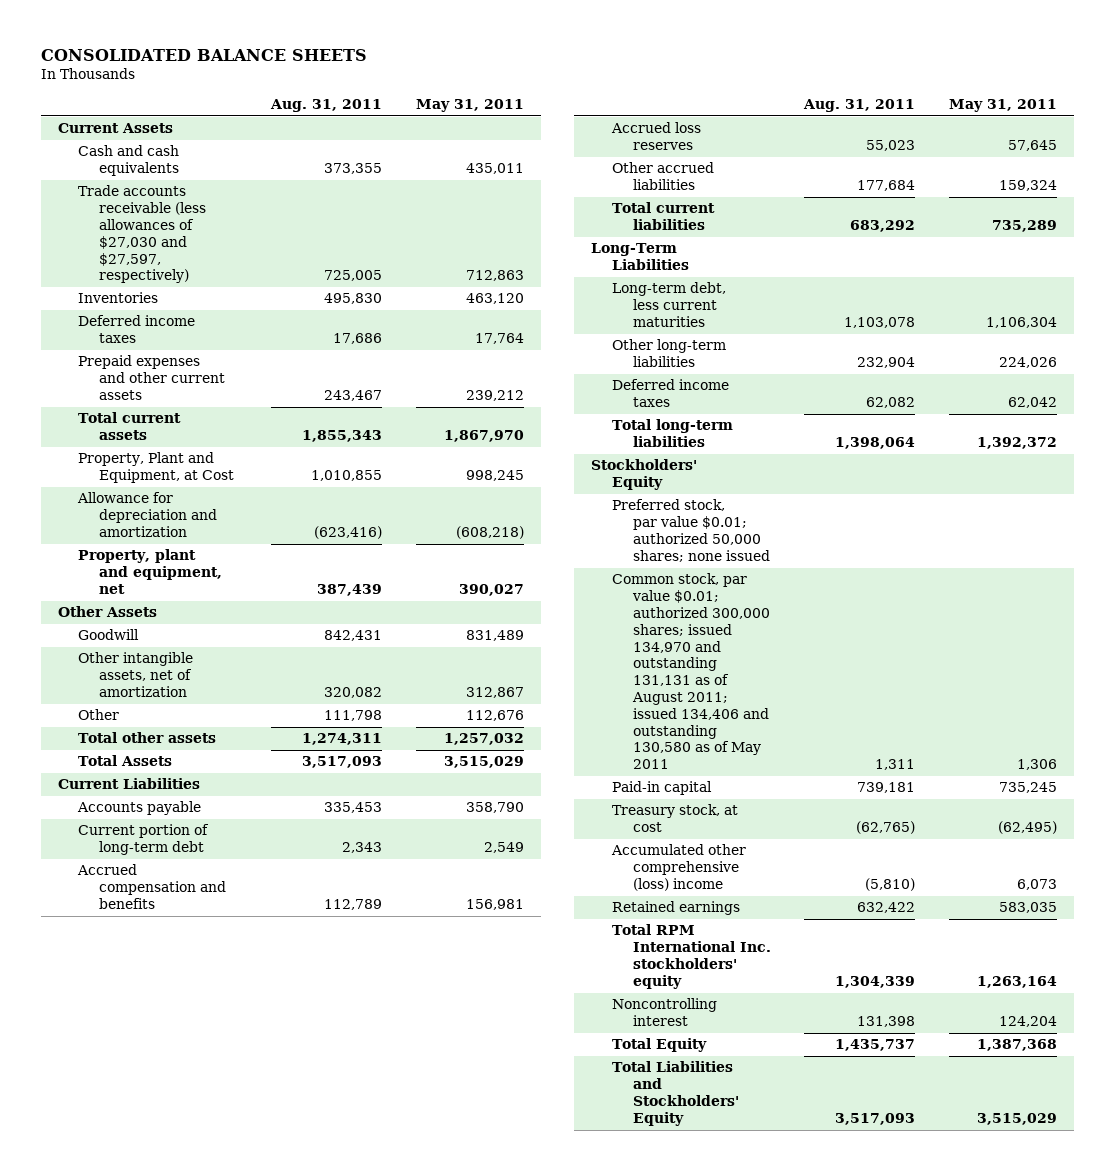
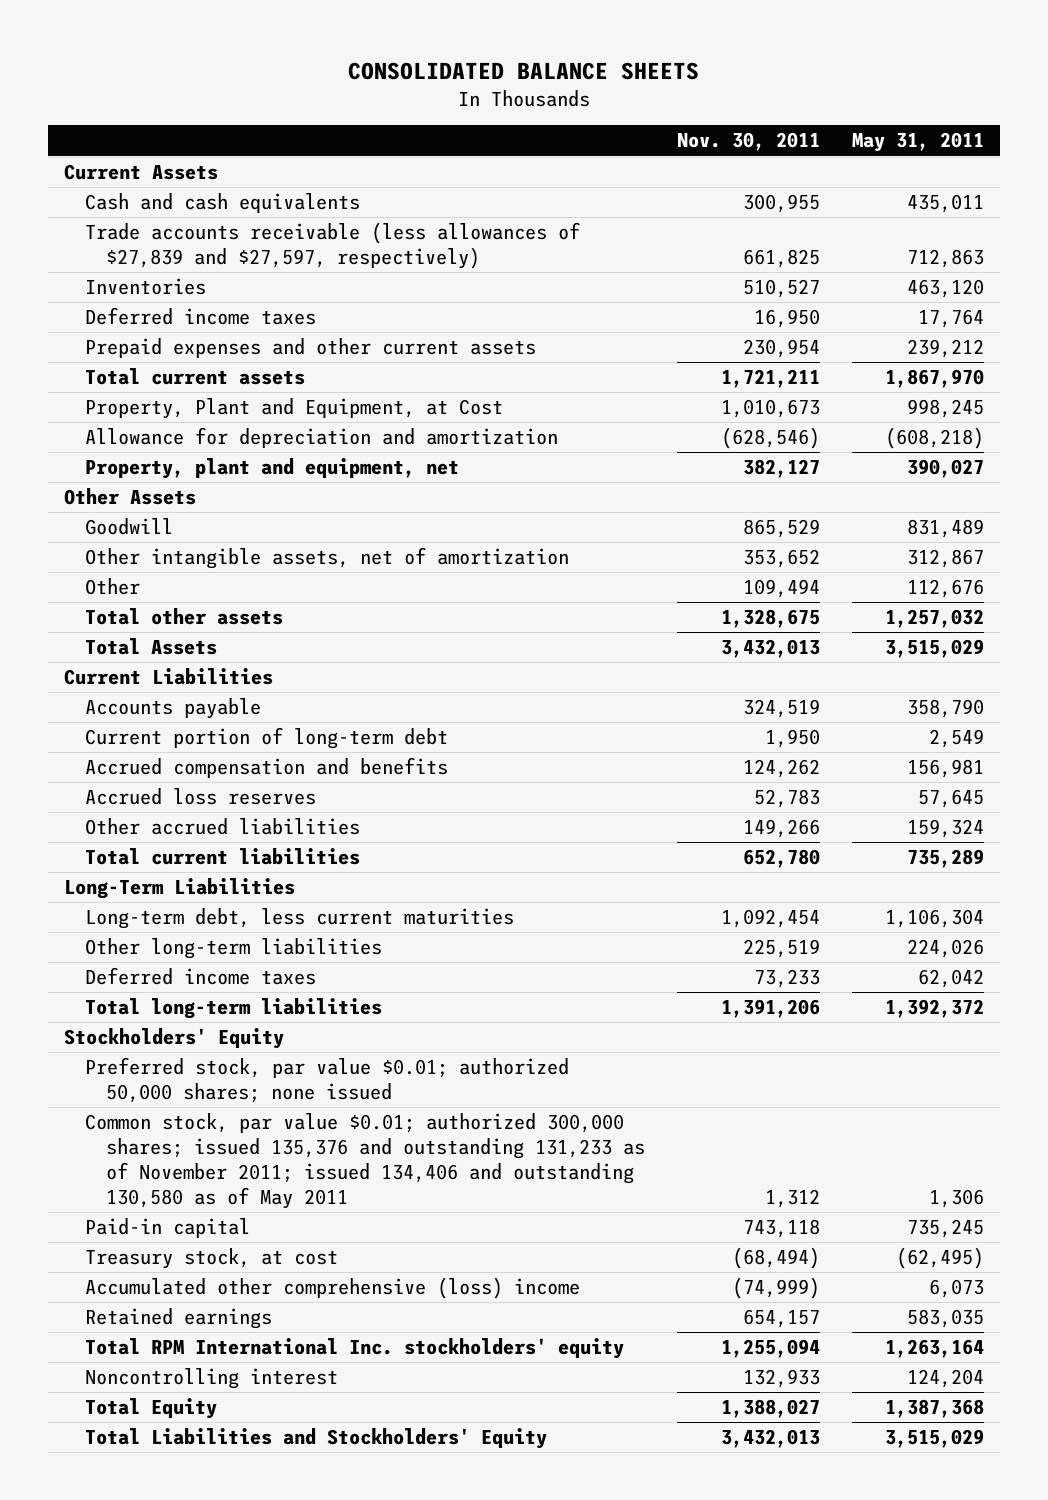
[270,99,383,113] Aug. 31, 2011 -> none
none -> [677,132,821,152] Nov. 30, 2011
[78,185,207,284] Trade accounts receivable (less allowances of $27,030 and $27,597, respectively) -> [85,222,581,269] Trade accounts receivable (less allowances of $27,839 and $27,597, respectively)
[611,573,770,770] Common stock, par value $0.01; authorized 300,000 shares; issued 134,970 and outstanding 131,131 as of August 2011; issued 134,406 and outstanding 130,580 as of May 2011 -> [85,1113,646,1209] Common stock, par value $0.01; authorized 300,000 shares; issued 135,376 and outstanding 131,233 as of November 2011; issued 134,406 and outstanding 130,580 as of May 2011

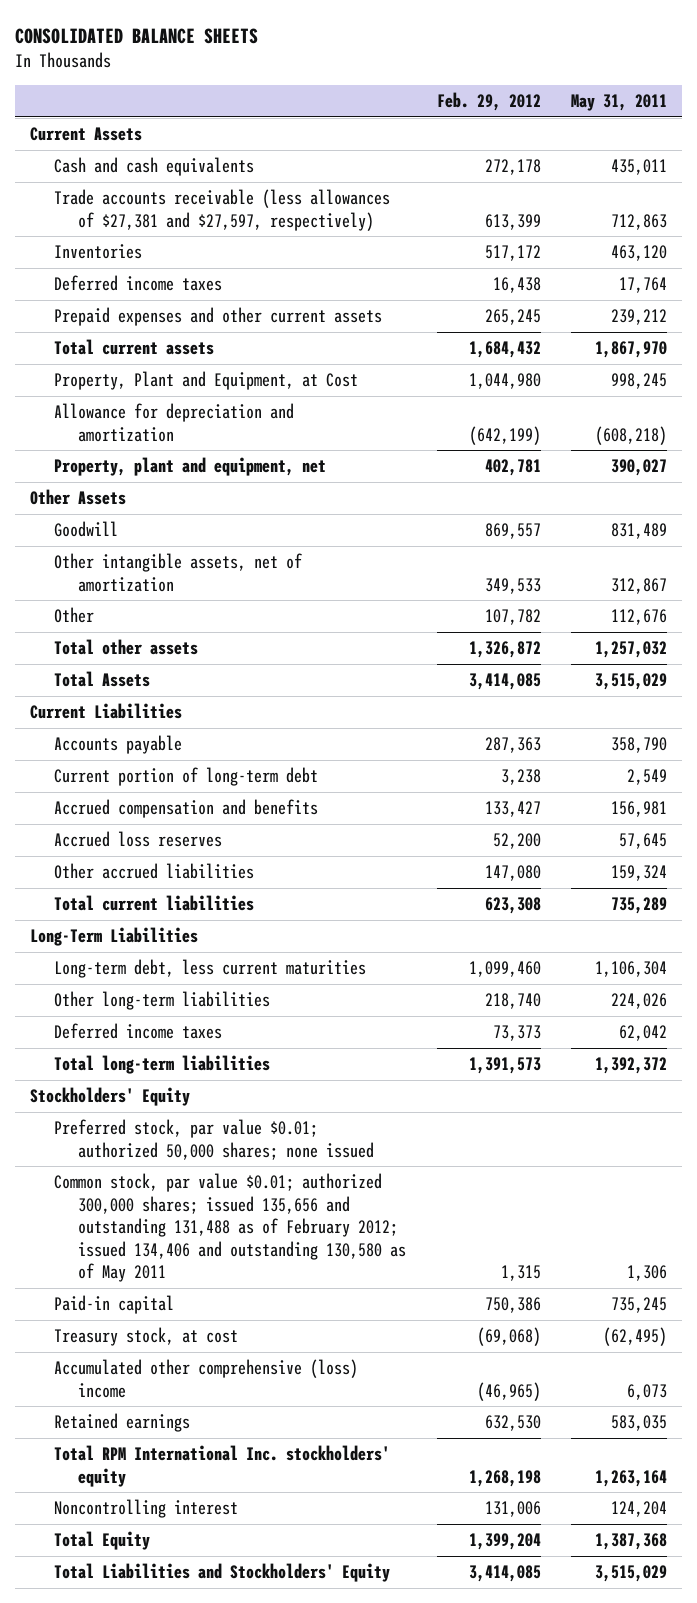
[677,132,821,152] Nov. 30, 2011 -> none
none -> [436,91,541,111] Feb. 29, 2012
[85,222,581,269] Trade accounts receivable (less allowances of $27,839 and $27,597, respectively) -> [54,189,391,231] Trade accounts receivable (less allowances of $27,381 and $27,597, respectively)
[85,1113,646,1209] Common stock, par value $0.01; authorized 300,000 shares; issued 135,376 and outstanding 131,233 as of November 2011; issued 134,406 and outstanding 130,580 as of May 2011 -> [54,1173,407,1283] Common stock, par value $0.01; authorized 300,000 shares; issued 135,656 and outstanding 131,488 as of February 2012; issued 134,406 and outstanding 130,580 as of May 2011

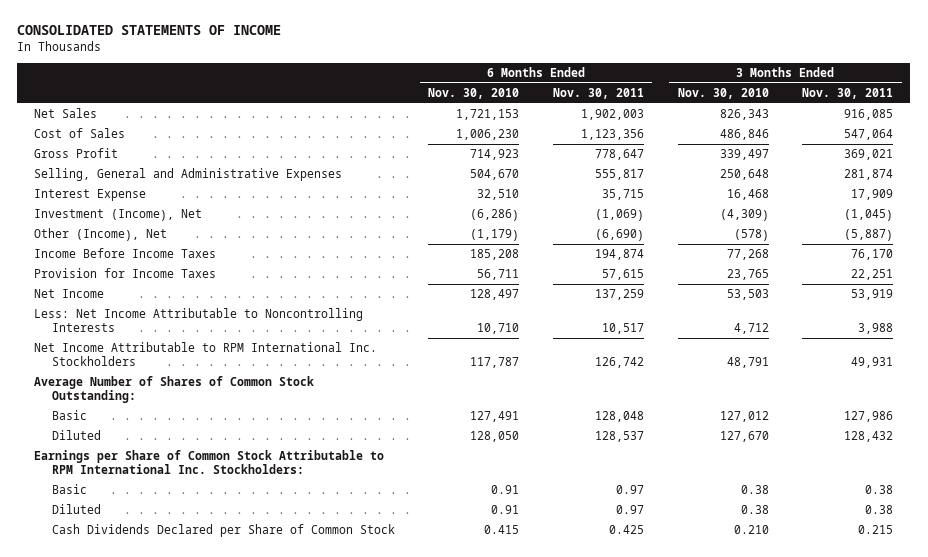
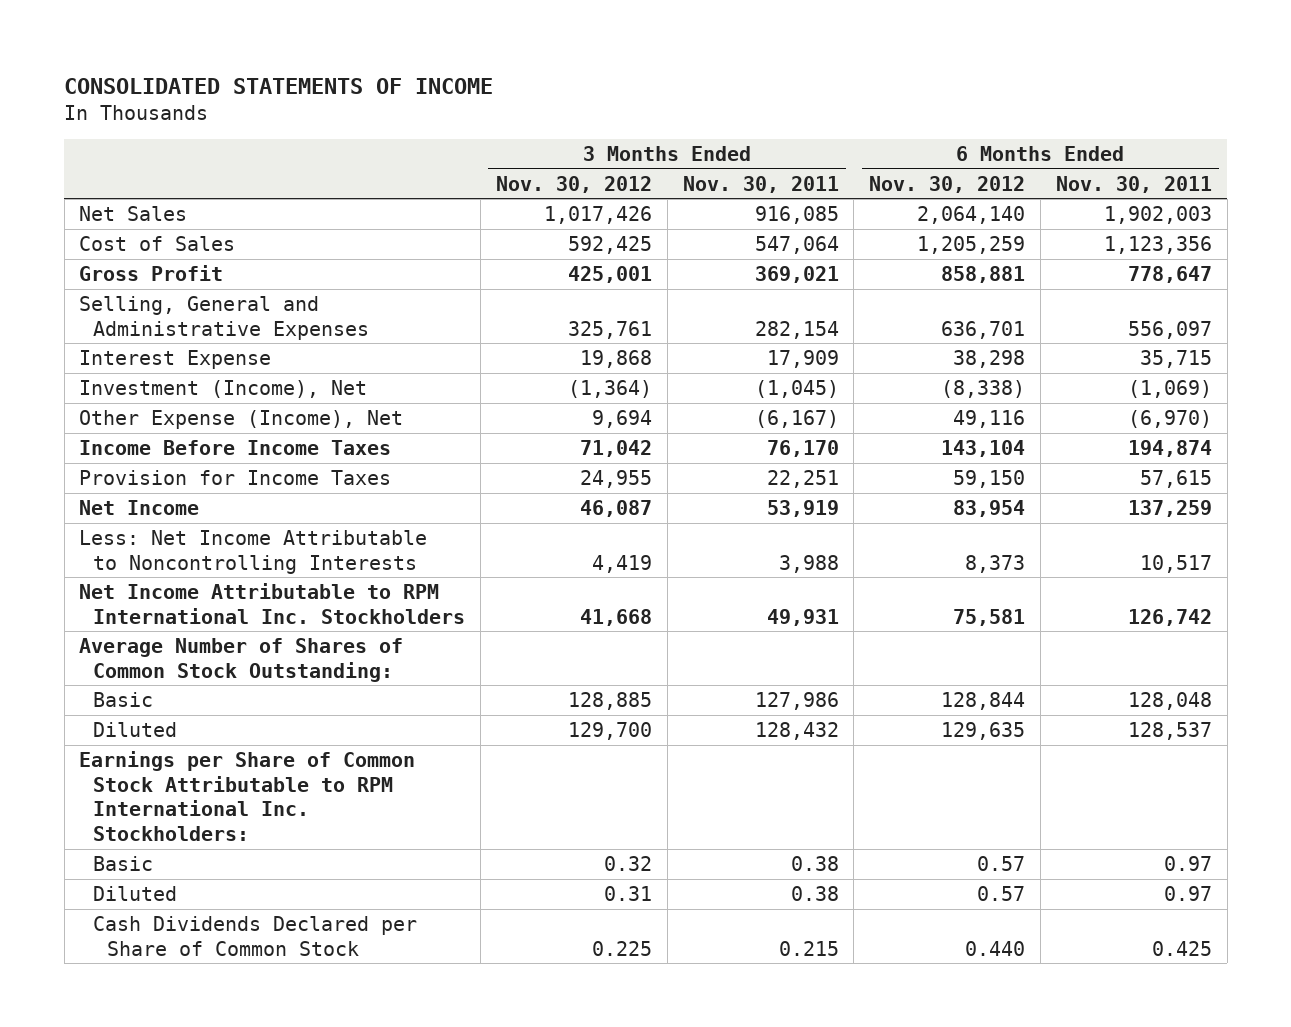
[428,87,520,99] Nov. 30, 2010 -> none
[677,87,769,99] Nov. 30, 2010 -> none
none -> [495,175,652,193] Nov. 30, 2012
none -> [869,175,1026,193] Nov. 30, 2012
[594,169,644,181] 555,817 -> [1127,320,1212,339] 556,097
[844,169,894,181] 281,874 -> [754,320,839,339] 282,154
[34,228,168,242] Other (Income), Net -> [79,409,404,429] Other Expense (Income), Net
[594,229,644,242] (6,690) -> [1127,409,1212,428] (6,970)
[844,229,894,242] (5,887) -> [754,409,839,428] (6,167)

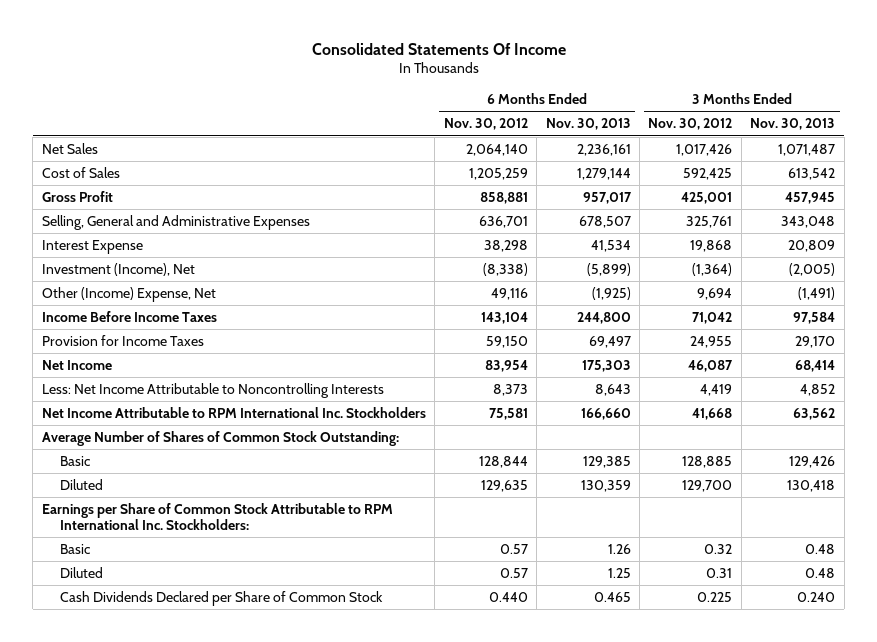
[64,77,494,94] CONSOLIDATED STATEMENTS OF INCOME -> [311,42,566,55] Consolidated Statements Of Income
[682,175,839,193] Nov. 30, 2011 -> none
[1055,175,1212,193] Nov. 30, 2011 -> none
none -> [545,118,631,131] Nov. 30, 2013
none -> [750,118,836,131] Nov. 30, 2013
[79,409,404,429] Other Expense (Income), Net -> [41,286,216,302] Other (Income) Expense, Net

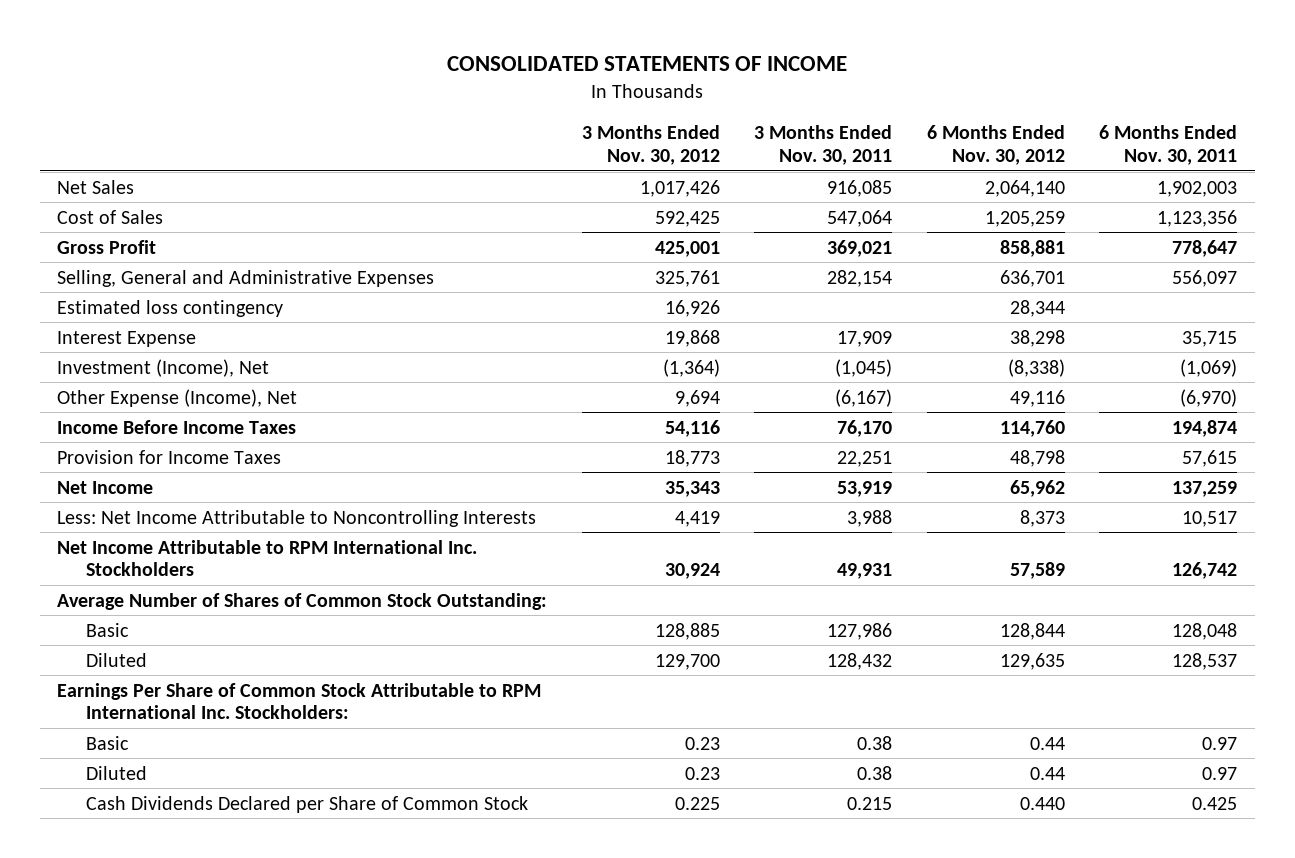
[311,42,566,55] Consolidated Statements Of Income -> [447,55,848,71] CONSOLIDATED STATEMENTS OF INCOME
[545,118,631,131] Nov. 30, 2013 -> none
[750,118,836,131] Nov. 30, 2013 -> none
none -> [754,124,893,165] 3 Months Ended Nov. 30, 2011
none -> [1099,124,1238,165] 6 Months Ended Nov. 30, 2011
none -> [57,299,284,317] Estimated loss contingency
[41,286,216,302] Other (Income) Expense, Net -> [57,388,298,407] Other Expense (Income), Net
[480,311,528,324] 143,104 -> [999,419,1065,437] 114,760
[692,311,733,324] 71,042 -> [664,419,720,437] 54,116
[485,335,528,348] 59,150 -> [1009,449,1065,467] 48,798
[690,335,733,348] 24,955 -> [664,449,720,467] 18,773
[484,359,528,372] 83,954 -> [1009,479,1065,497] 65,962
[688,359,734,372] 46,087 -> [664,480,720,497] 35,343
[488,407,528,420] 75,581 -> [1009,562,1065,580] 57,589
[692,407,733,420] 41,668 -> [664,563,720,580] 30,924
[41,502,393,531] Earnings per Share of Common Stock Attributable to RPM International Inc. Stockholders: -> [57,682,542,720] Earnings Per Share of Common Stock Attributable to RPM International Inc. Stockholders:
[499,543,528,554] 0.57 -> [1029,736,1065,750] 0.44
[704,543,733,554] 0.32 -> [684,736,720,750] 0.23
[499,567,528,578] 0.57 -> [1029,766,1065,780] 0.44
[706,567,733,578] 0.31 -> [684,766,720,780] 0.23

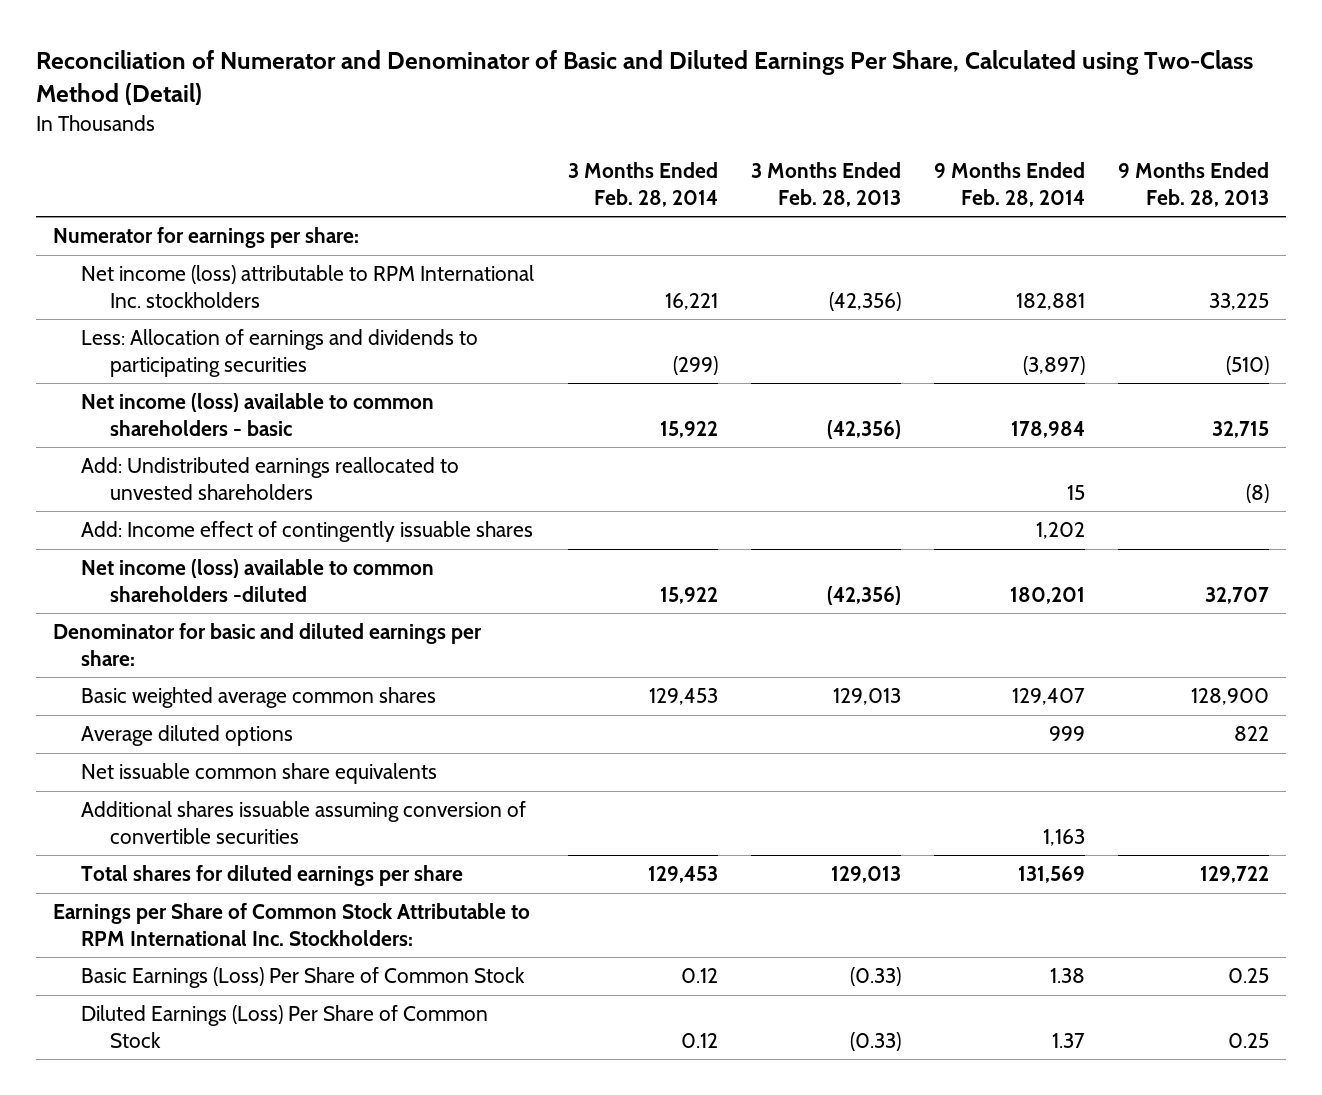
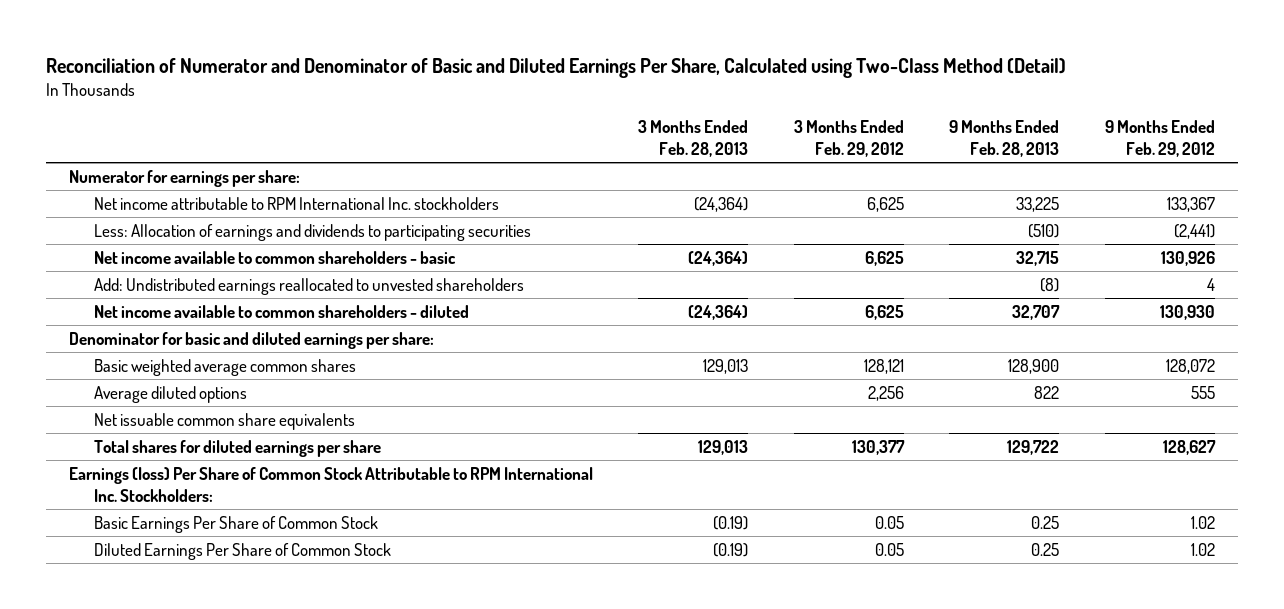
[567,162,718,207] 3 Months Ended Feb. 28, 2014 -> none
[934,162,1086,207] 9 Months Ended Feb. 28, 2014 -> none
none -> [793,119,904,157] 3 Months Ended Feb. 29, 2012
none -> [1104,119,1215,157] 9 Months Ended Feb. 29, 2012
[81,265,535,308] Net income (loss) attributable to RPM International Inc. stockholders -> [93,196,499,210] Net income attributable to RPM International Inc. stockholders
[828,291,901,311] (42,356) -> [694,196,749,212] (24,364)
[81,393,435,436] Net income (loss) available to common shareholders - basic -> [93,250,456,264] Net income available to common shareholders - basic
[826,419,901,439] (42,356) -> [688,250,749,266] (24,364)
[81,521,534,543] Add: Income effect of contingently issuable shares -> none
[81,559,435,602] Net income (loss) available to common shareholders -diluted -> [93,304,469,318] Net income available to common shareholders - diluted
[826,585,901,605] (42,356) -> [688,304,749,320] (24,364)
[81,801,527,844] Additional shares issuable assuming conversion of convertible securities -> none
[52,903,530,946] Earnings per Share of Common Stock Attributable to RPM International Inc. Stockholders: -> [68,466,593,503] Earnings (loss) Per Share of Common Stock Attributable to RPM International Inc. Stockholders:
[81,967,526,989] Basic Earnings (Loss) Per Share of Common Stock -> [93,515,378,533] Basic Earnings Per Share of Common Stock
[849,967,901,987] (0.33) -> [713,515,749,530] (0.19)
[81,1005,489,1048] Diluted Earnings (Loss) Per Share of Common Stock -> [93,542,391,560] Diluted Earnings Per Share of Common Stock
[849,1031,901,1051] (0.33) -> [713,542,749,557] (0.19)

